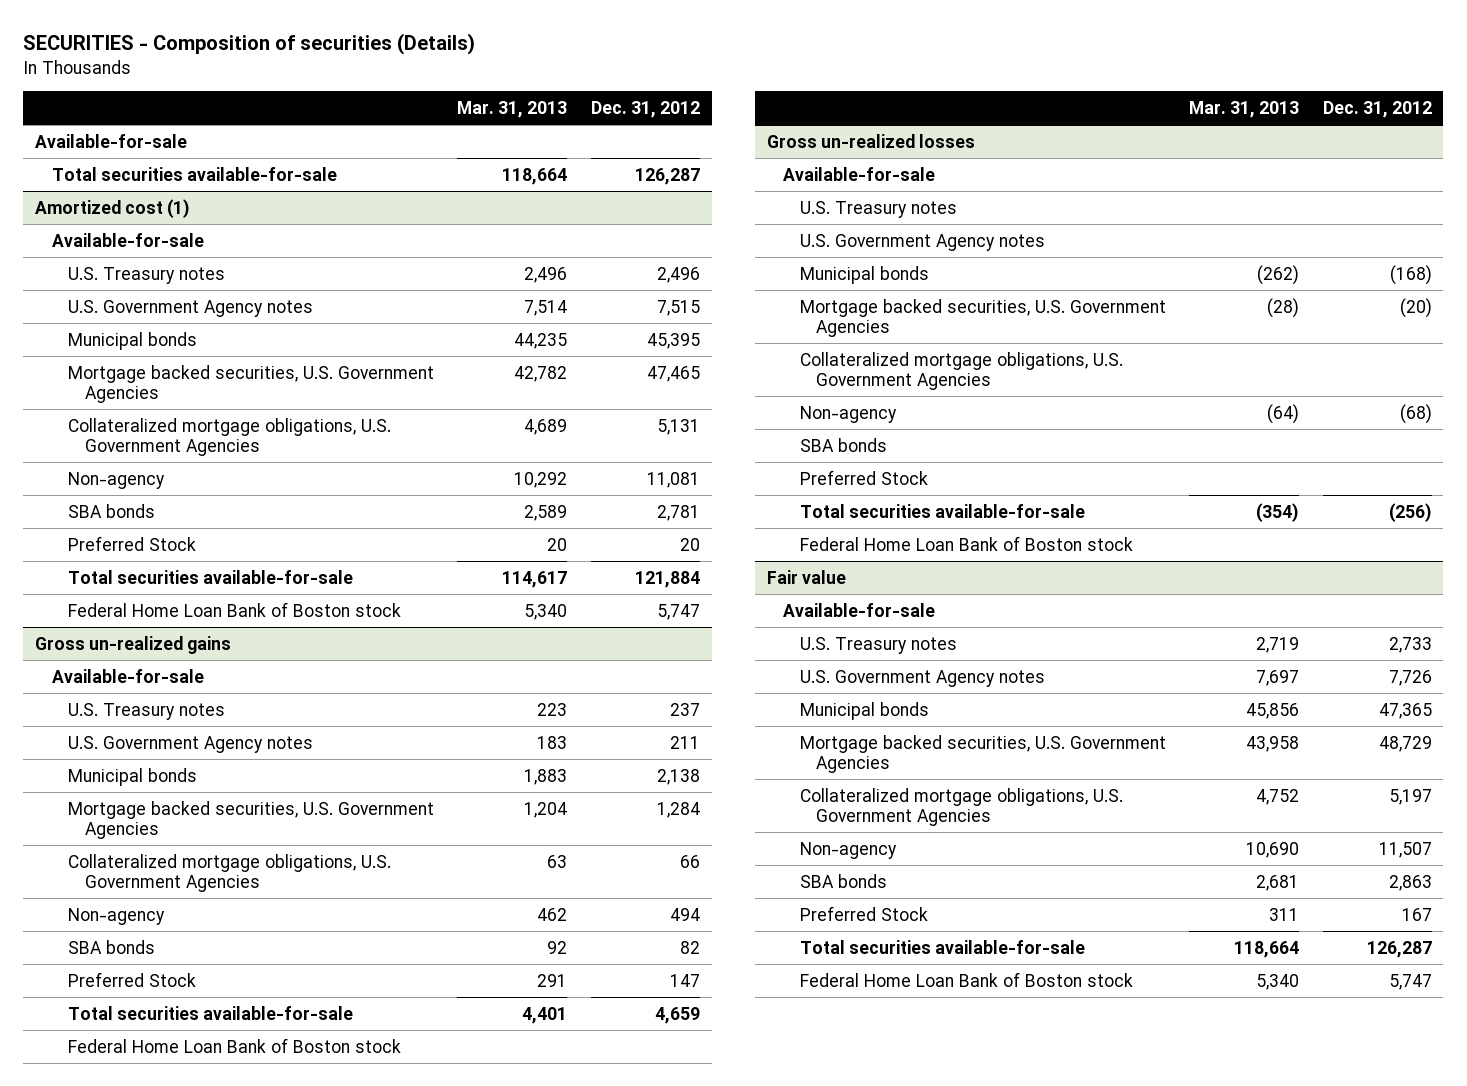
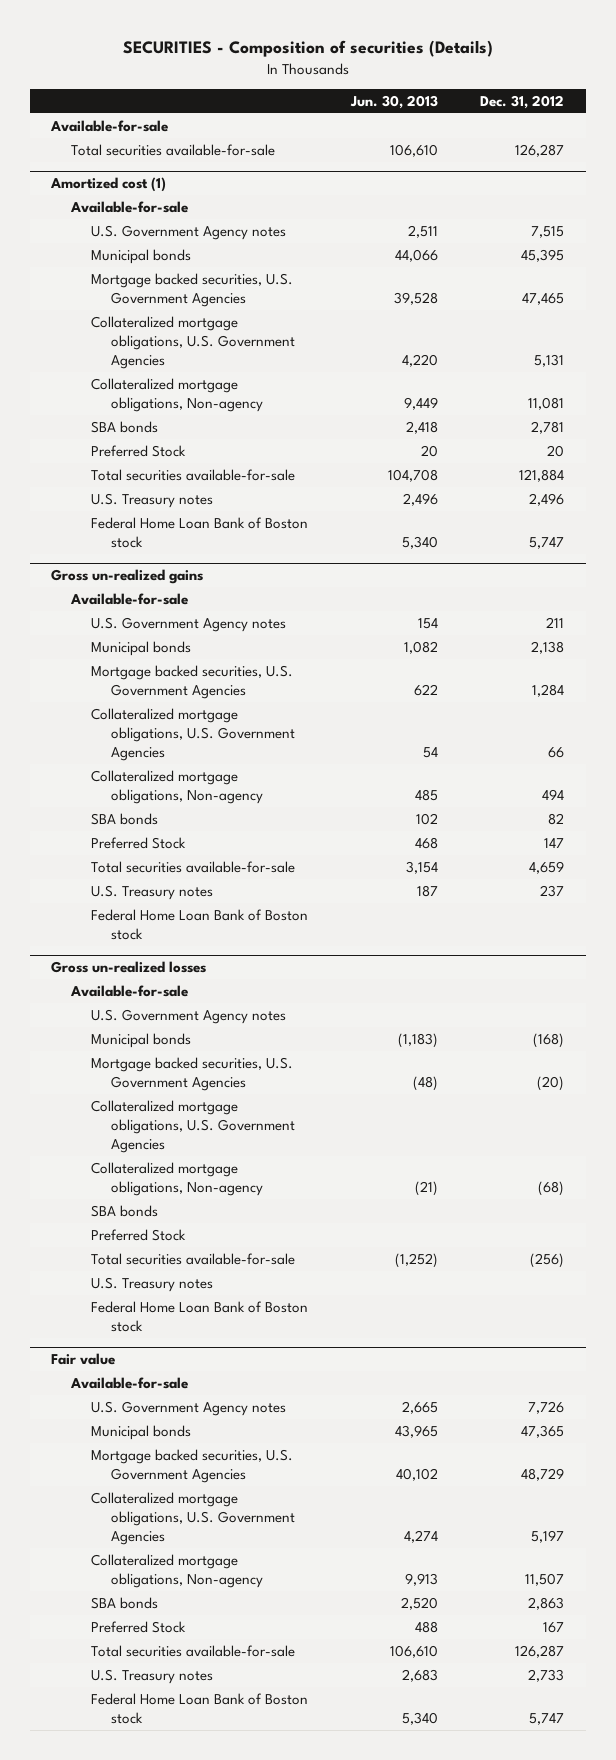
[457,101,568,119] Mar. 31, 2013 -> none
none -> [349,94,438,109] Jun. 30, 2013
[68,471,166,489] Non-agency -> [91,377,264,412] Collateralized mortgage obligations, Non-agency
[68,266,226,284] U.S. Treasury notes -> [91,492,214,508] U.S. Treasury notes
[68,907,166,925] Non-agency -> [91,769,264,804] Collateralized mortgage obligations, Non-agency
[68,702,226,720] U.S. Treasury notes -> [91,884,214,900] U.S. Treasury notes
[799,405,897,423] Non-agency -> [91,1161,264,1196] Collateralized mortgage obligations, Non-agency
[799,200,957,218] U.S. Treasury notes -> [91,1276,214,1292] U.S. Treasury notes
[799,841,897,859] Non-agency -> [91,1553,264,1588] Collateralized mortgage obligations, Non-agency
[799,636,957,654] U.S. Treasury notes -> [91,1668,214,1684] U.S. Treasury notes

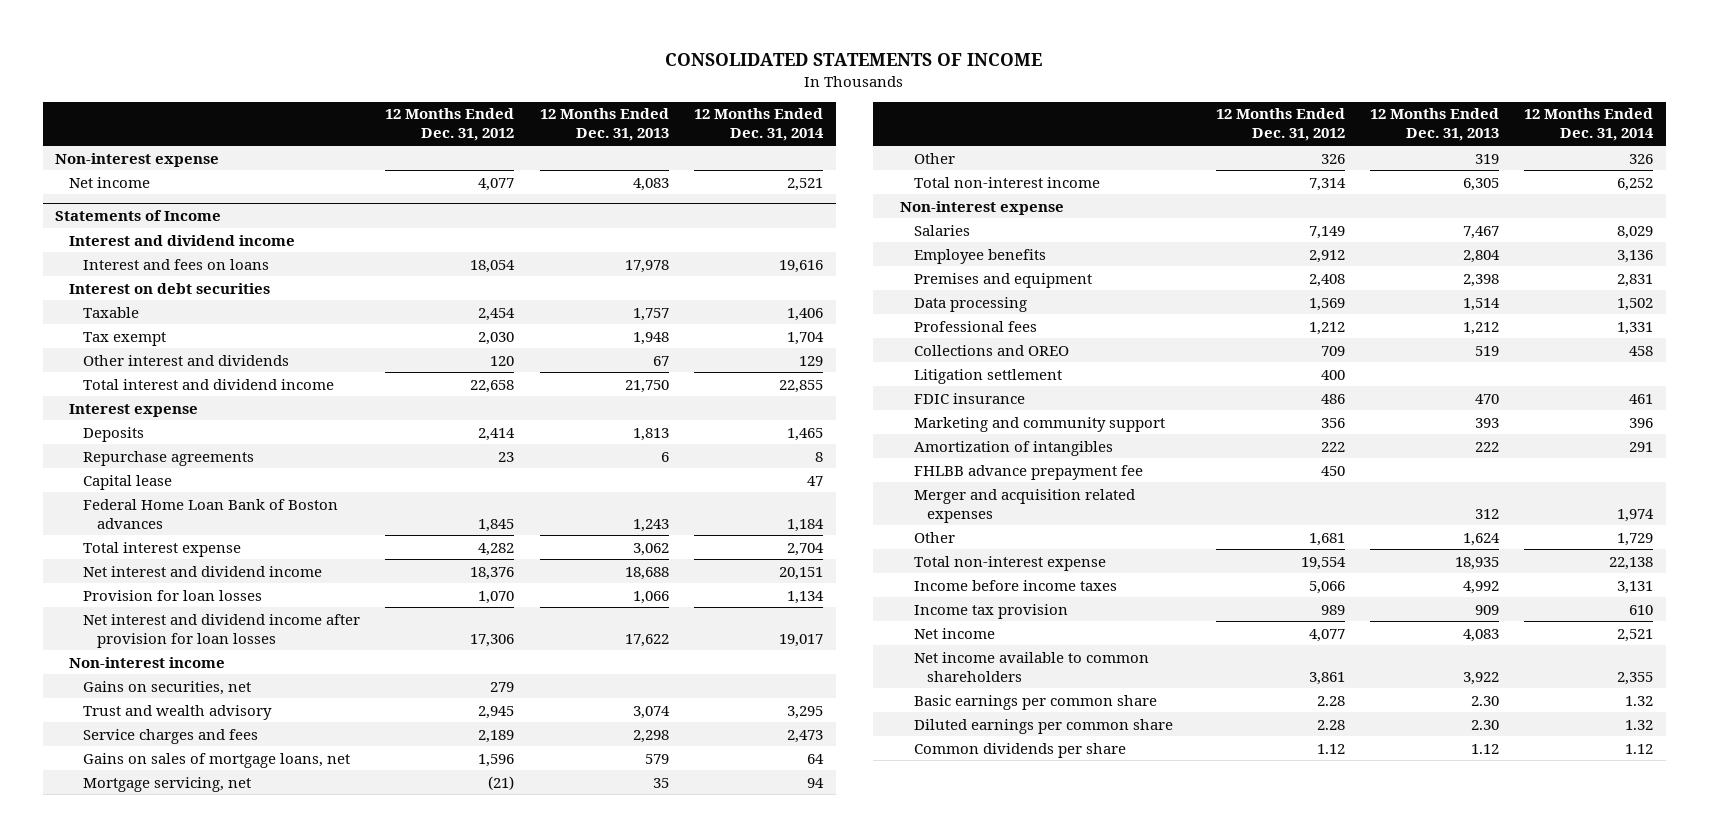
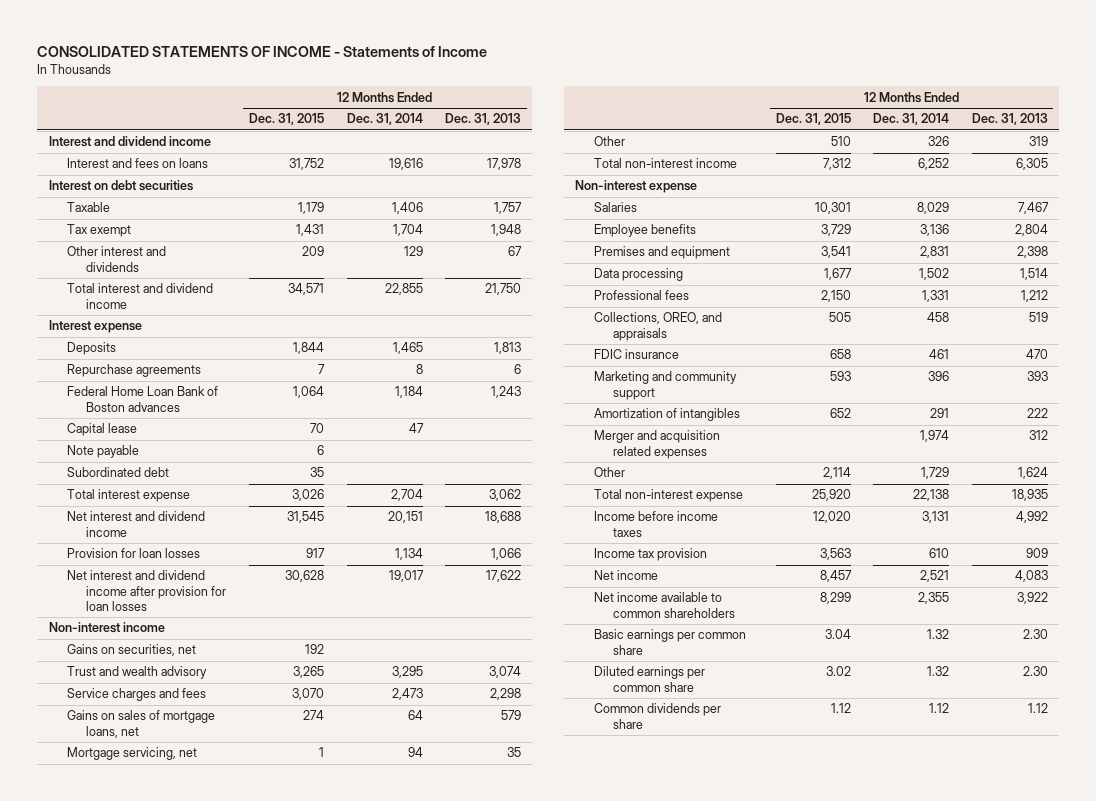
[665,53,1043,67] CONSOLIDATED STATEMENTS OF INCOME -> [37,45,488,57] CONSOLIDATED STATEMENTS OF INCOME - Statements of Income
[385,108,515,142] 12 Months Ended Dec. 31, 2012 -> none
none -> [248,113,324,126] Dec. 31, 2015
[55,152,220,167] Non-interest expense -> none
[69,176,151,188] Net income -> none
[55,210,222,222] Statements of Income -> none
[83,474,173,490] Capital lease -> none
none -> [67,423,138,437] Capital lease
none -> [67,445,140,459] Note payable
none -> [67,467,170,478] Subordinated debt
[913,368,1062,384] Litigation settlement -> none
[913,344,1069,356] Collections and OREO -> [594,312,723,341] Collections, OREO, and appraisals
[913,464,1143,480] FHLBB advance prepayment fee -> none

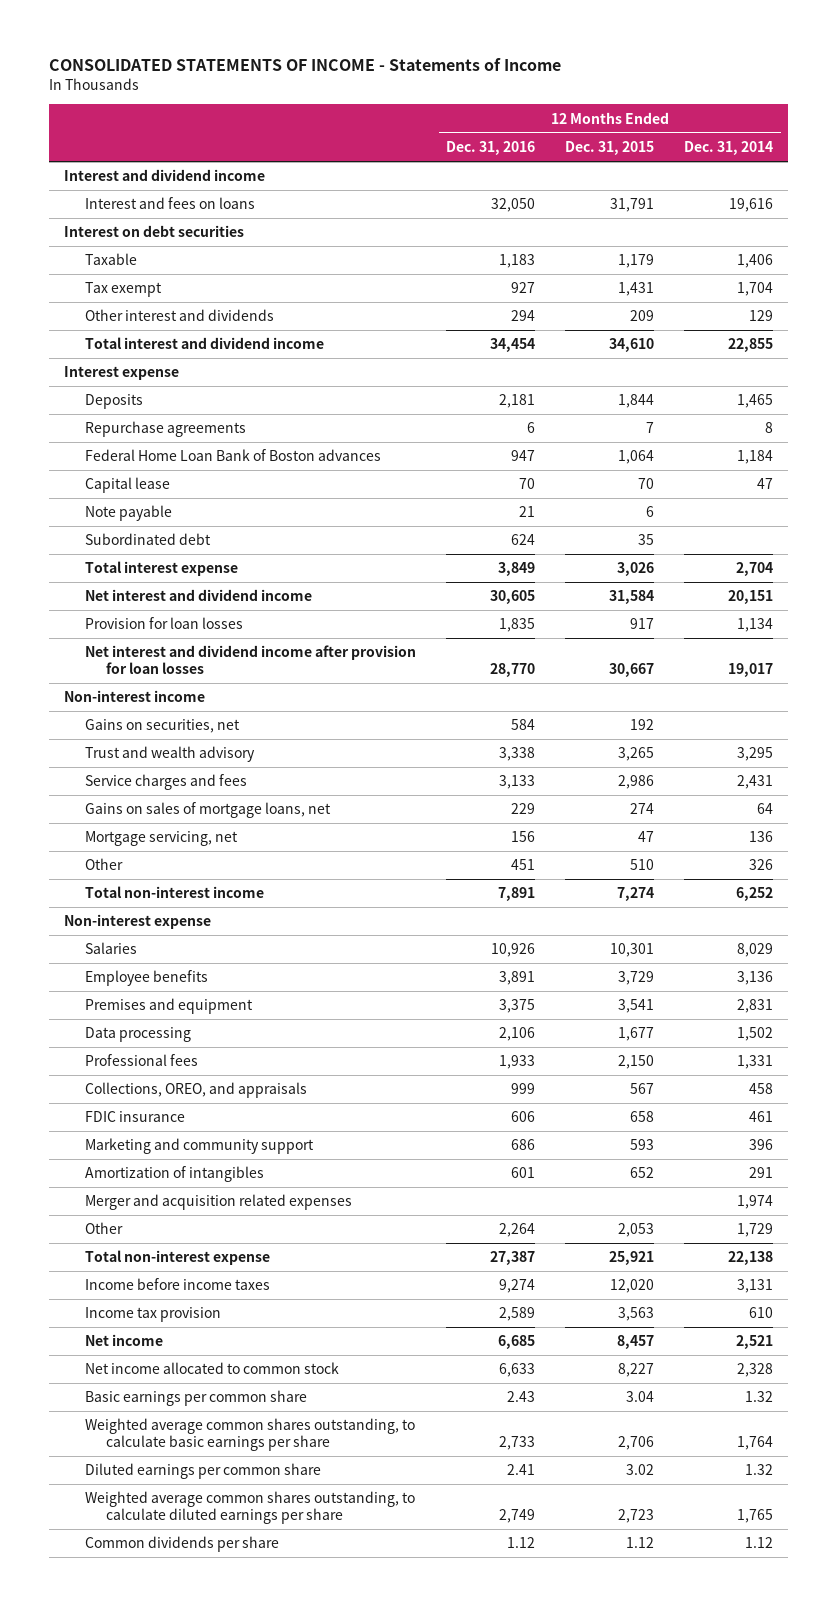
[445,113,522,126] Dec. 31, 2013 -> none
none -> [446,141,536,156] Dec. 31, 2016
[288,158,324,171] 31,752 -> [610,198,655,213] 31,791
[287,283,324,296] 34,571 -> [609,338,655,353] 34,610
[286,511,324,524] 31,545 -> [609,590,655,605] 31,584
[284,570,324,583] 30,628 -> [609,663,655,678] 30,667
[291,688,324,701] 3,070 -> [618,775,655,790] 2,986
[391,688,423,701] 2,473 -> [737,775,774,790] 2,431
[318,747,324,758] 1 -> [638,831,655,843] 47
[407,747,423,758] 94 -> [749,831,774,843] 136
[822,158,851,171] 7,312 -> [617,887,655,902] 7,274
[828,312,851,323] 505 -> [630,1083,655,1095] 567
[822,467,851,480] 2,114 -> [618,1223,655,1238] 2,053
[811,489,851,502] 25,920 -> [609,1251,655,1266] 25,921
[594,592,736,618] Net income available to common shareholders -> [85,1362,340,1375] Net income allocated to common stock
[819,592,851,605] 8,299 -> [618,1363,655,1378] 8,227
[918,592,950,605] 2,355 -> [737,1363,774,1378] 2,328
none -> [85,1418,416,1452] Weighted average common shares outstanding, to calculate basic earnings per share
none -> [85,1491,416,1525] Weighted average common shares outstanding, to calculate diluted earnings per share

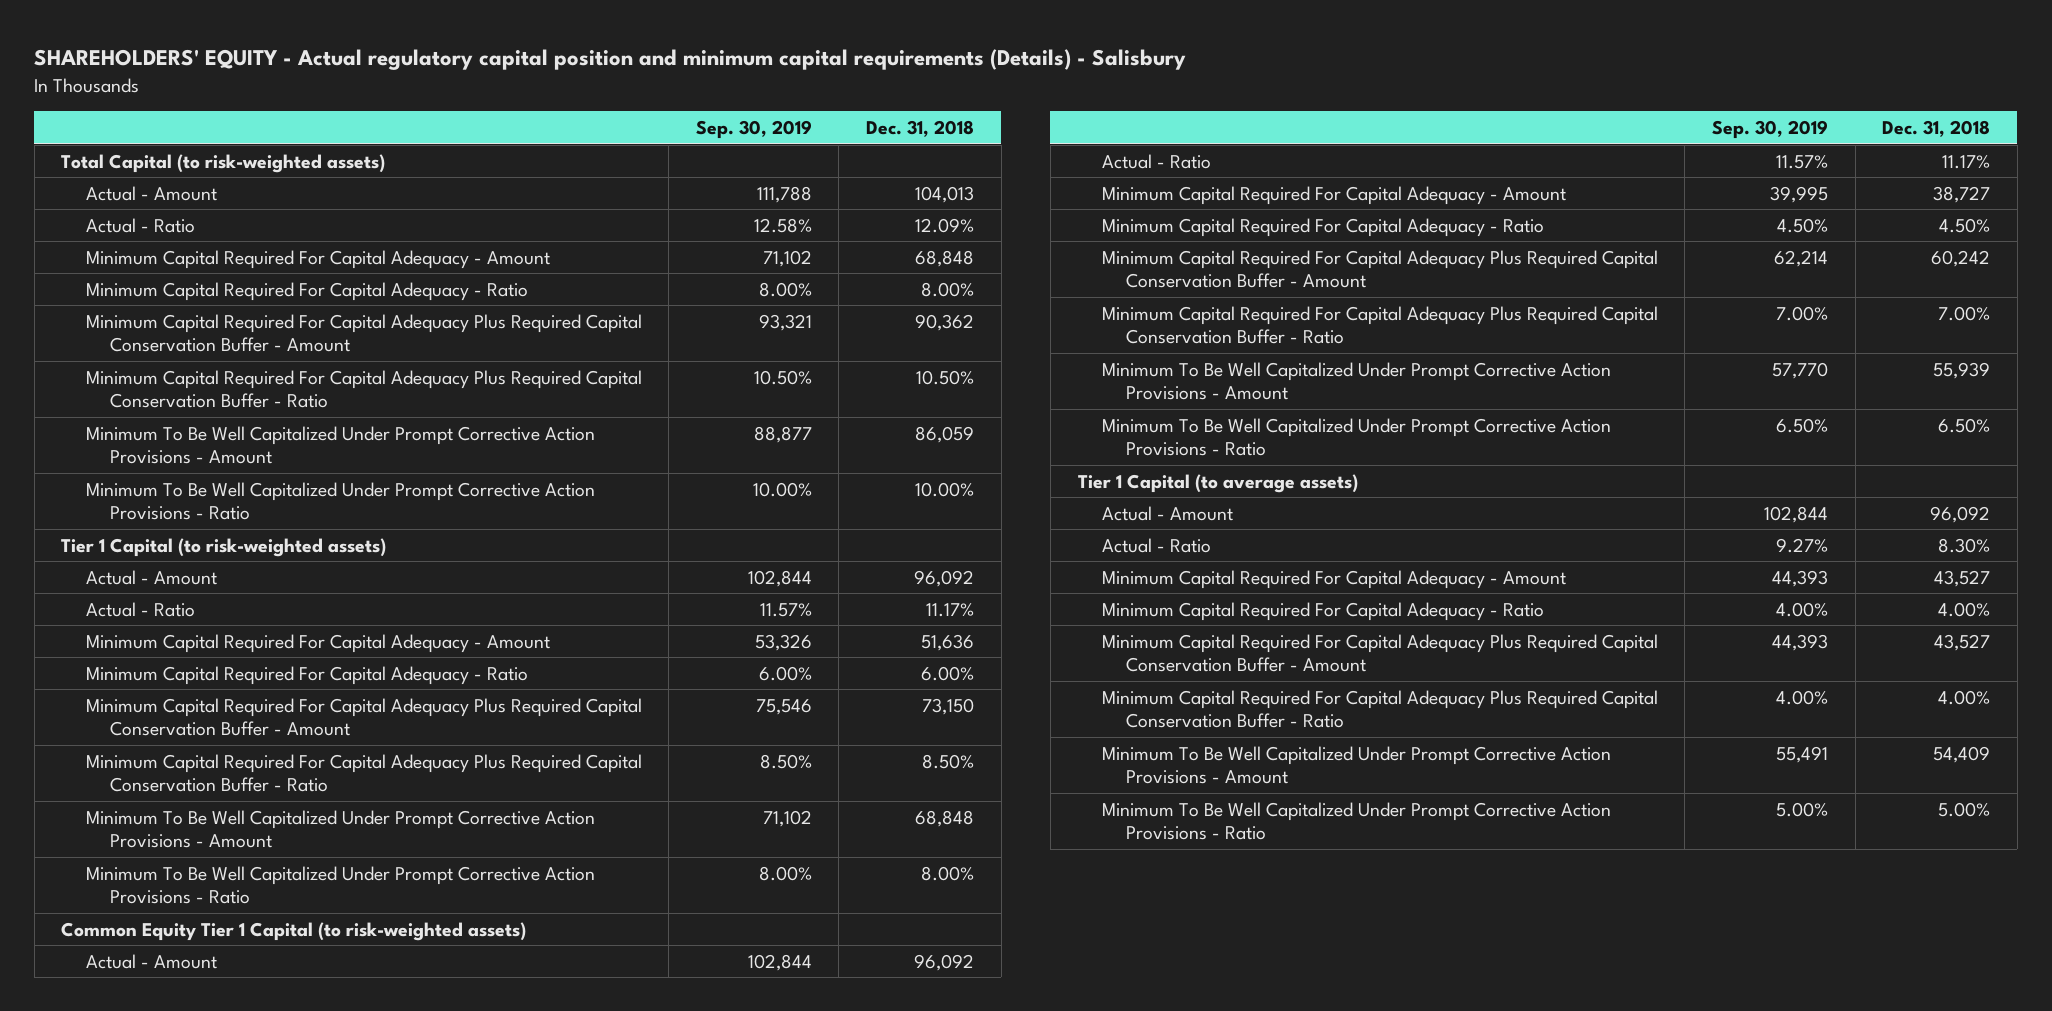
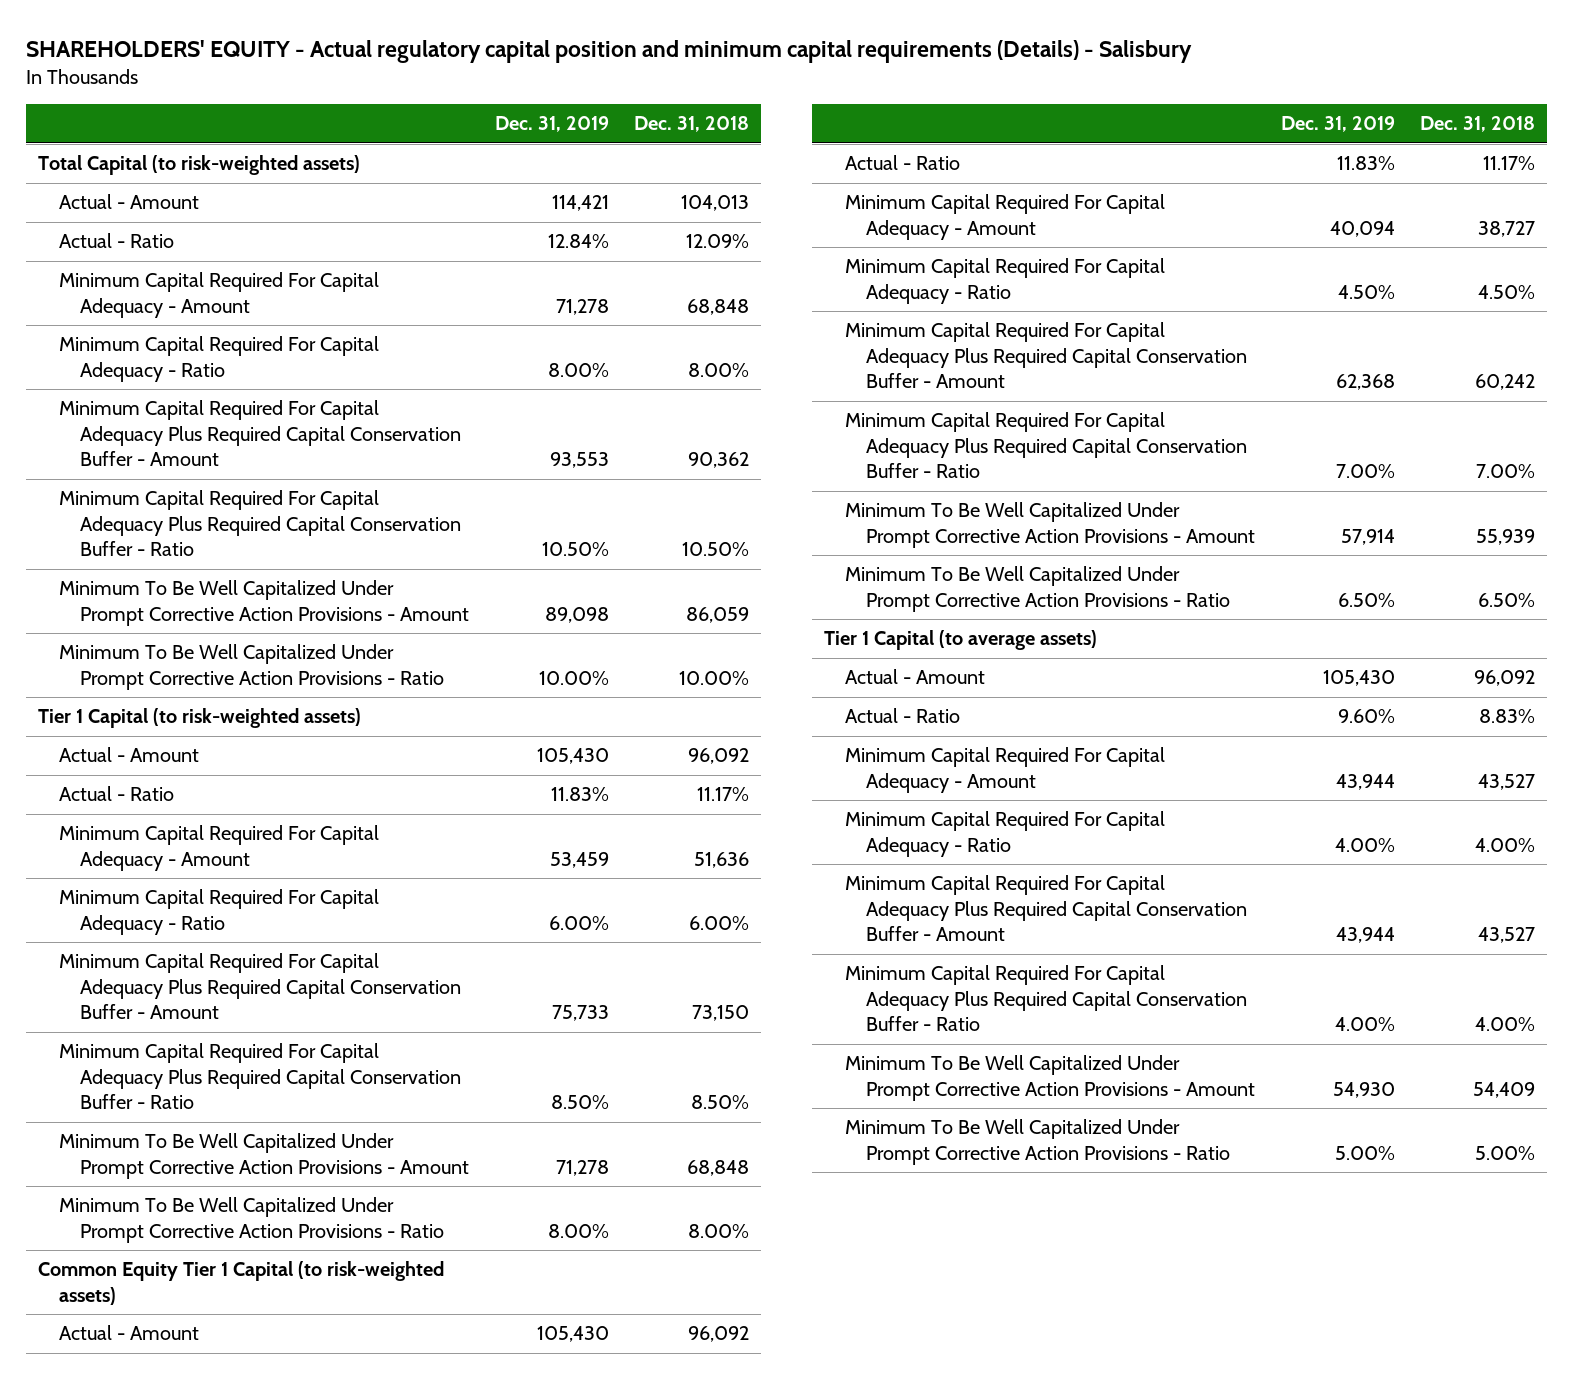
[695,119,812,139] Sep. 30, 2019 -> none
none -> [494,116,609,133] Dec. 31, 2019
[1938,537,1991,553] 8.30% -> [1478,709,1535,724] 8.83%

